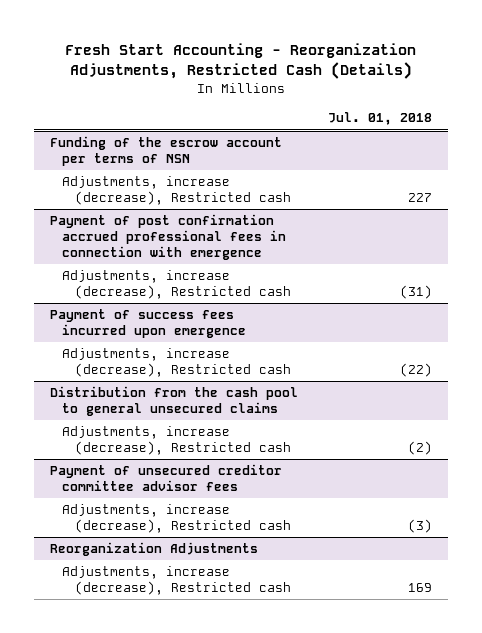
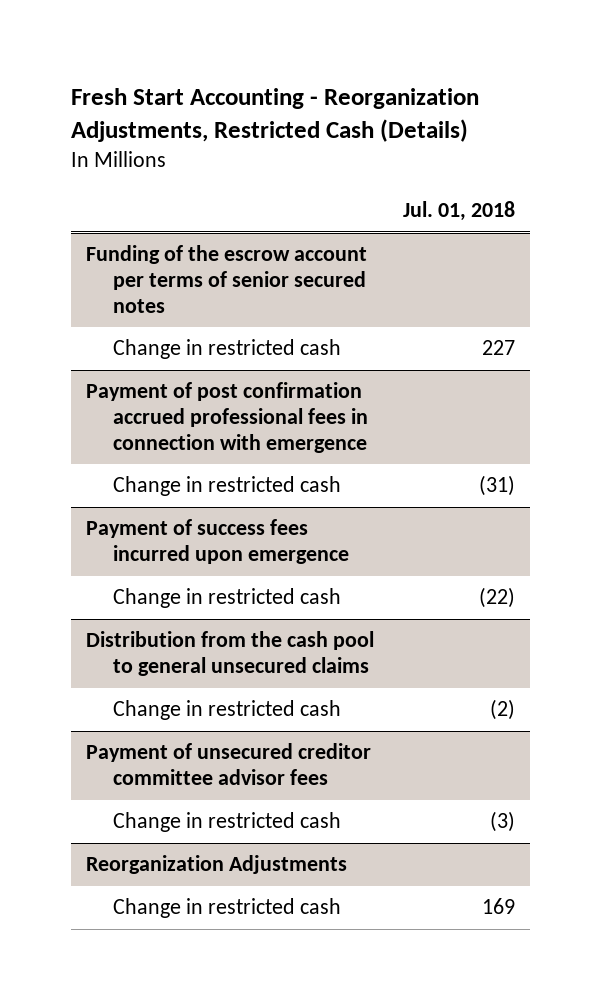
[49,136,282,167] Funding of the escrow account per terms of NSN -> [85,245,367,313] Funding of the escrow account per terms of senior secured notes
[62,176,291,206] Adjustments, increase (decrease), Restricted cash -> [113,339,342,360] Change in restricted cash
[62,270,291,300] Adjustments, increase (decrease), Restricted cash -> [113,476,342,497] Change in restricted cash
[62,348,291,378] Adjustments, increase (decrease), Restricted cash -> [113,588,342,609] Change in restricted cash
[62,426,291,456] Adjustments, increase (decrease), Restricted cash -> [113,700,342,721] Change in restricted cash
[62,504,291,534] Adjustments, increase (decrease), Restricted cash -> [113,812,342,833] Change in restricted cash
[62,566,291,596] Adjustments, increase (decrease), Restricted cash -> [113,898,342,919] Change in restricted cash

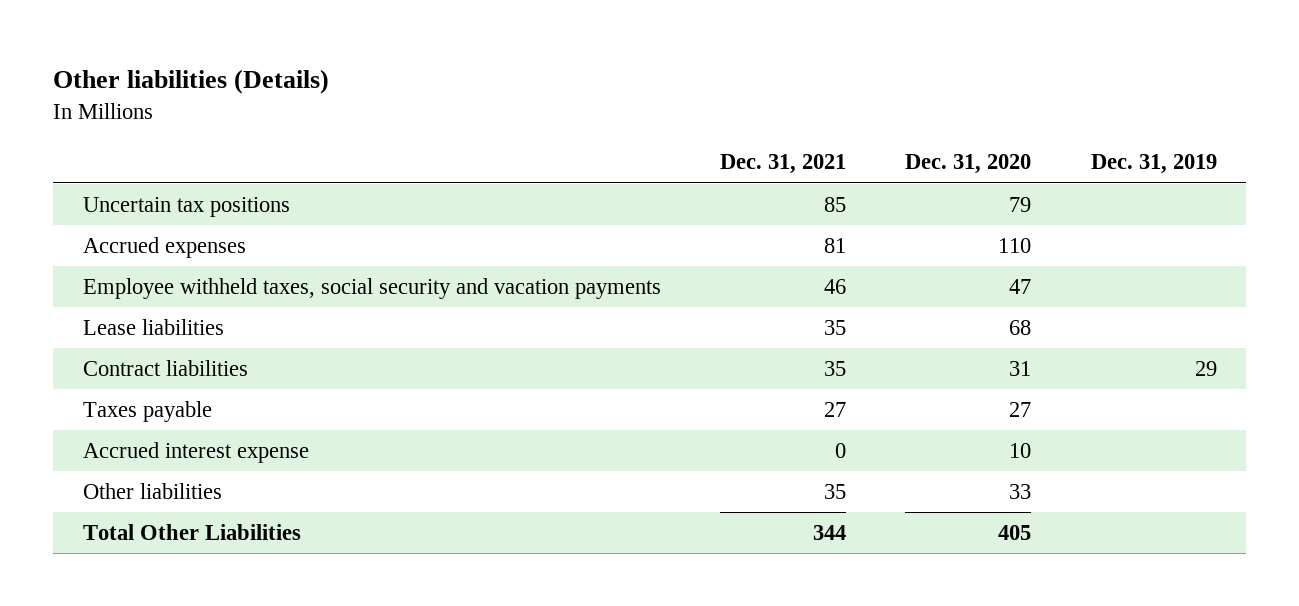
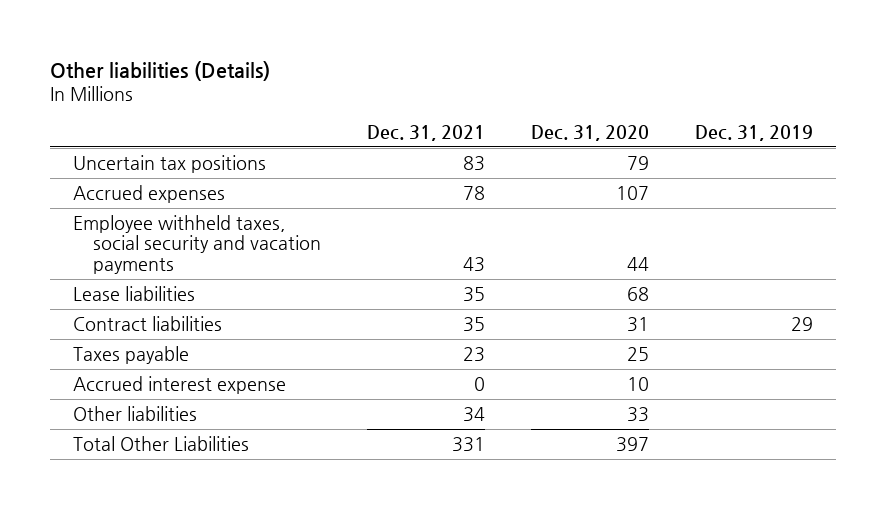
[824,197,847,213] 85 -> [462,155,485,171] 83
[824,238,847,254] 81 -> [462,185,485,200] 78
[998,238,1032,254] 110 -> [615,185,649,200] 107
[824,279,847,295] 46 -> [462,256,485,272] 43
[1009,279,1032,295] 47 -> [626,256,649,271] 44
[824,402,847,418] 27 -> [462,346,485,362] 23
[1009,402,1032,418] 27 -> [626,346,649,361] 25
[824,484,847,500] 35 -> [462,406,485,422] 34
[813,525,847,541] 344 -> [451,436,485,452] 331
[998,525,1032,541] 405 -> [615,436,649,452] 397

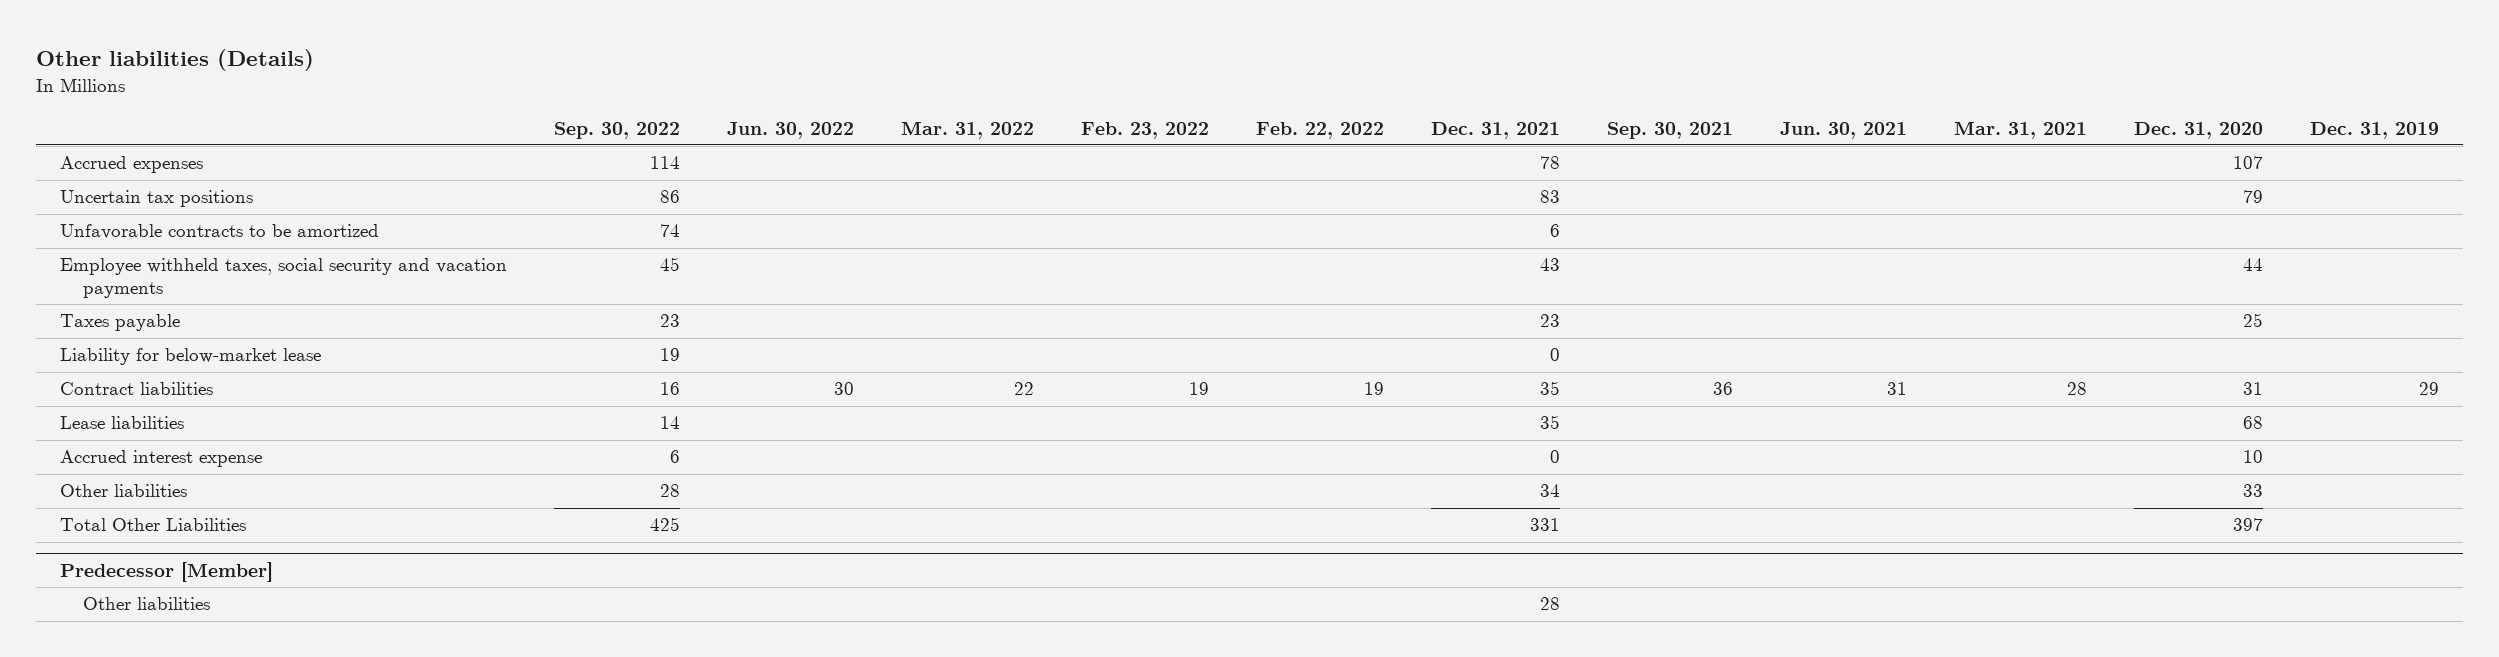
none -> [553,121,680,139] Sep. 30, 2022
none -> [726,121,854,139] Jun. 30, 2022
none -> [900,120,1034,139] Mar. 31, 2022
none -> [1080,121,1209,139] Feb. 23, 2022
none -> [1255,121,1384,139] Feb. 22, 2022
none -> [1606,121,1733,139] Sep. 30, 2021
none -> [1780,121,1908,139] Jun. 30, 2021
none -> [1954,120,2088,139] Mar. 31, 2021
[72,154,266,173] Uncertain tax positions -> [59,190,253,208] Uncertain tax positions
none -> [59,224,379,240] Unfavorable contracts to be amortized
none -> [59,348,321,366] Liability for below-market lease
[72,315,222,331] Contract liabilities -> [59,382,213,396] Contract liabilities
[72,285,195,301] Lease liabilities -> [59,416,184,430] Lease liabilities
none -> [59,561,273,582] Predecessor [Member]
none -> [83,597,211,611] Other liabilities

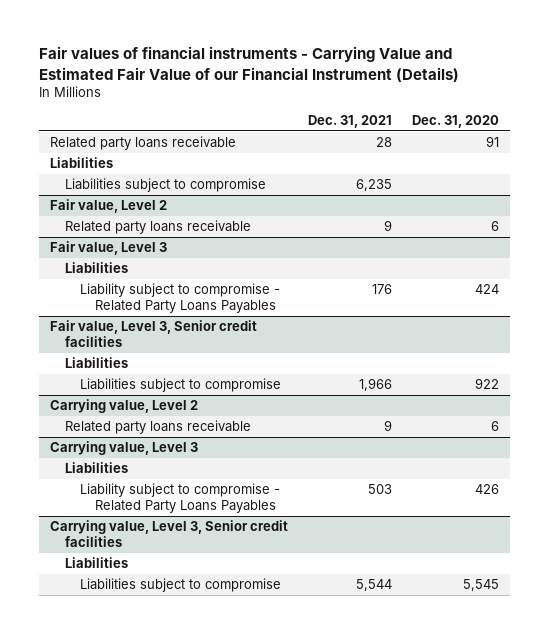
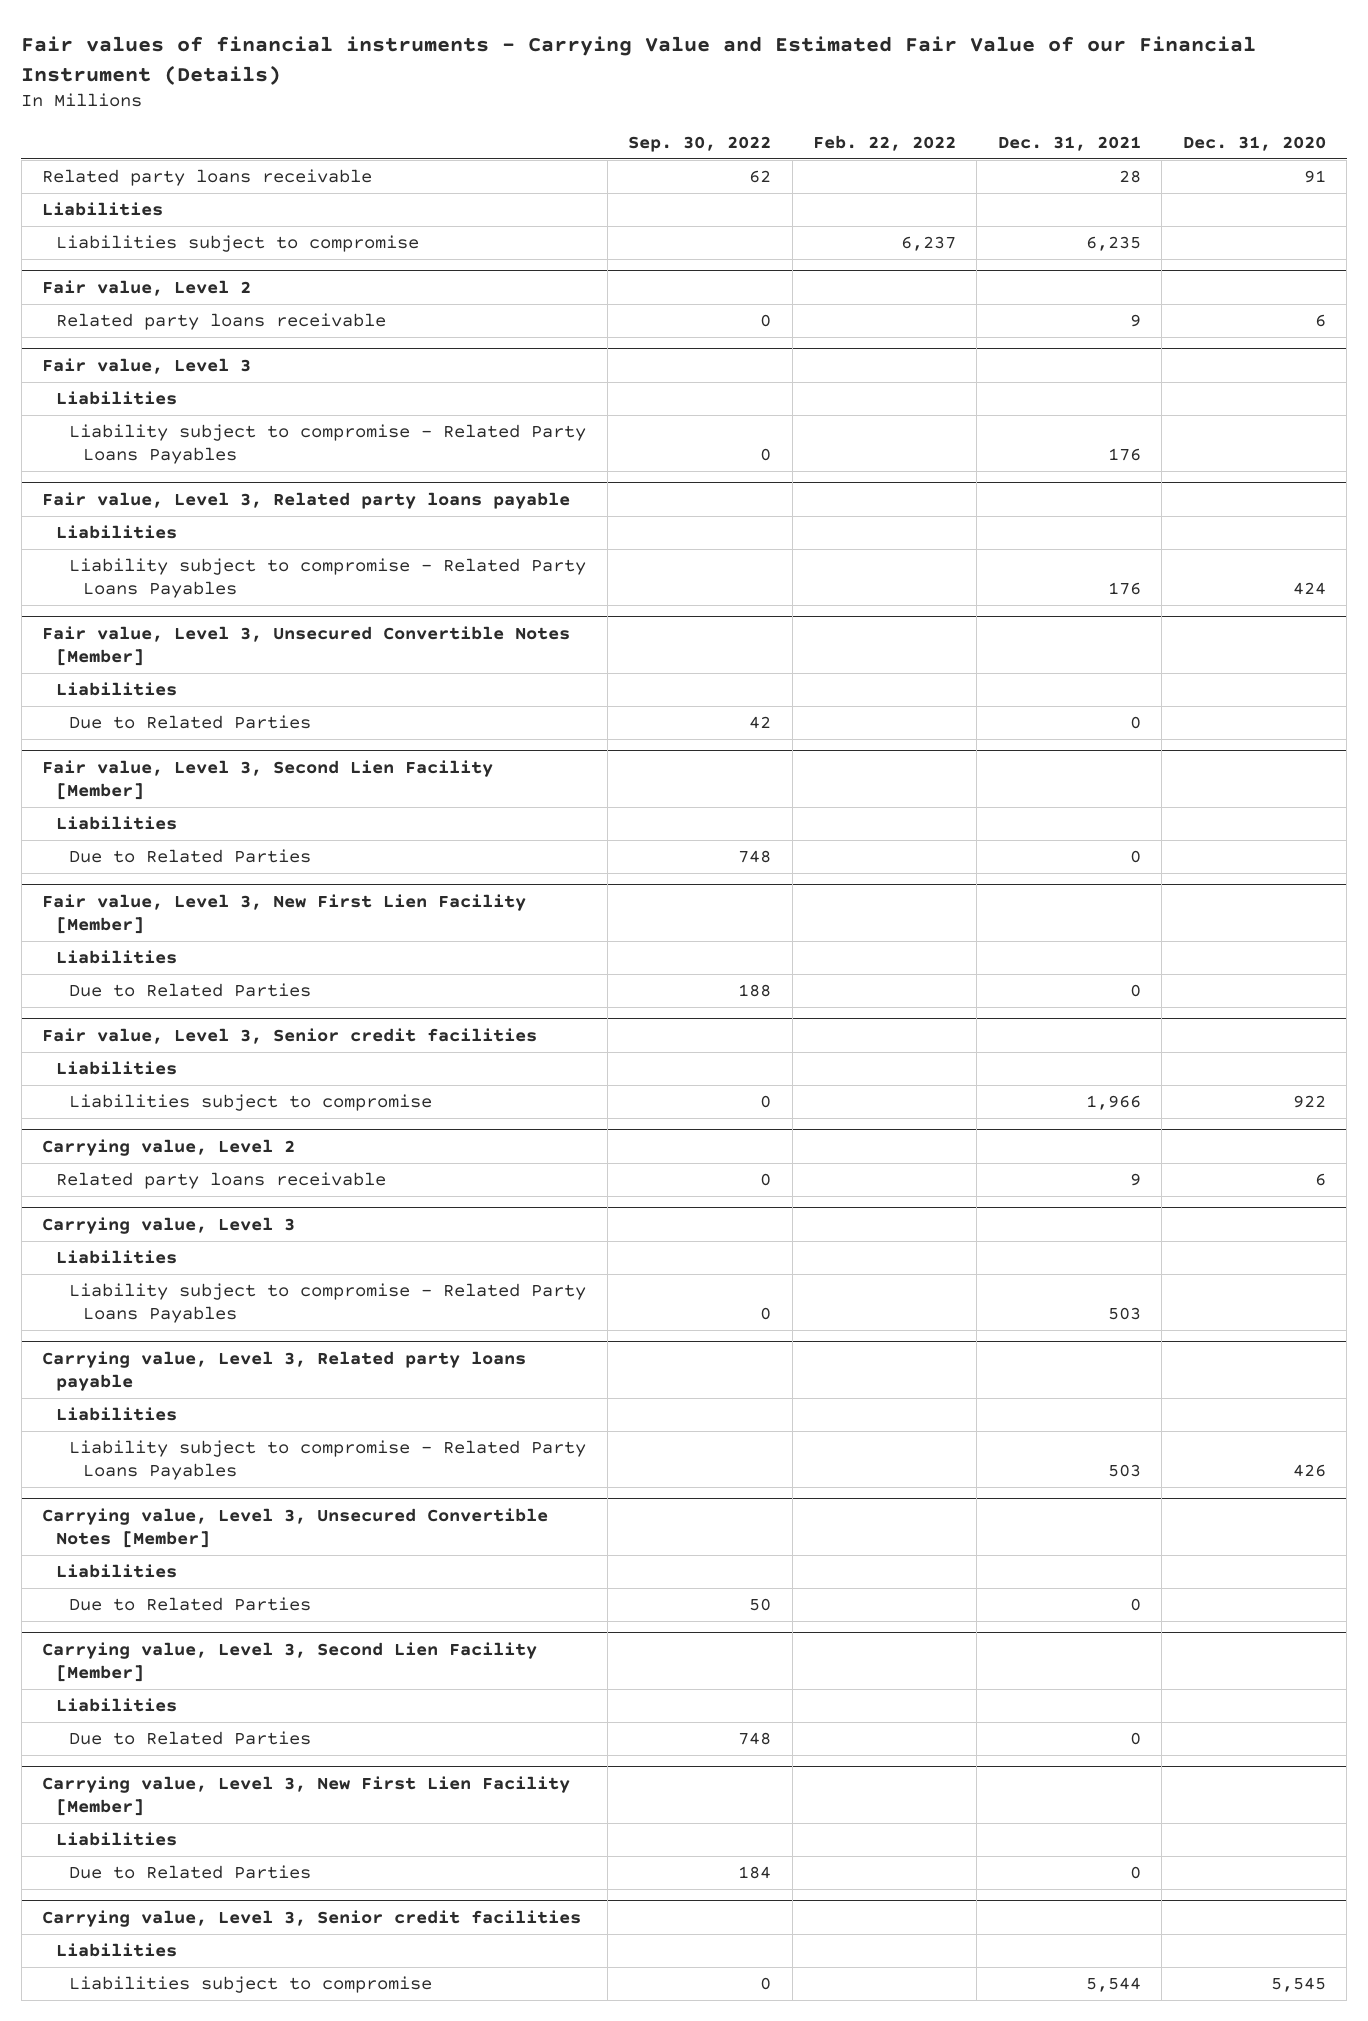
none -> [628,135,772,152] Sep. 30, 2022
none -> [813,134,957,151] Feb. 22, 2022
none -> [69,424,587,465] Liability subject to compromise - Related Party Loans Payables
none -> [42,491,571,509] Fair value, Level 3, Related party loans payable
none -> [55,525,177,540] Liabilities
none -> [42,625,571,666] Fair value, Level 3, Unsecured Convertible Notes [Member]
none -> [55,682,177,697] Liabilities
none -> [69,715,312,730] Due to Related Parties
none -> [42,759,494,800] Fair value, Level 3, Second Lien Facility [Member]
none -> [55,816,177,831] Liabilities
none -> [69,849,312,864] Due to Related Parties
none -> [42,893,527,934] Fair value, Level 3, New First Lien Facility [Member]
none -> [55,950,177,965] Liabilities
none -> [69,983,312,998] Due to Related Parties
none -> [69,1283,587,1324] Liability subject to compromise - Related Party Loans Payables
none -> [42,1350,527,1391] Carrying value, Level 3, Related party loans payable
none -> [55,1407,177,1422] Liabilities
none -> [42,1507,549,1548] Carrying value, Level 3, Unsecured Convertible Notes [Member]
none -> [55,1564,177,1579] Liabilities
none -> [69,1597,312,1612] Due to Related Parties
none -> [42,1641,538,1682] Carrying value, Level 3, Second Lien Facility [Member]
none -> [55,1698,177,1713] Liabilities
none -> [69,1731,312,1746] Due to Related Parties
none -> [42,1775,571,1816] Carrying value, Level 3, New First Lien Facility [Member]
none -> [55,1832,177,1847] Liabilities
none -> [69,1865,312,1880] Due to Related Parties

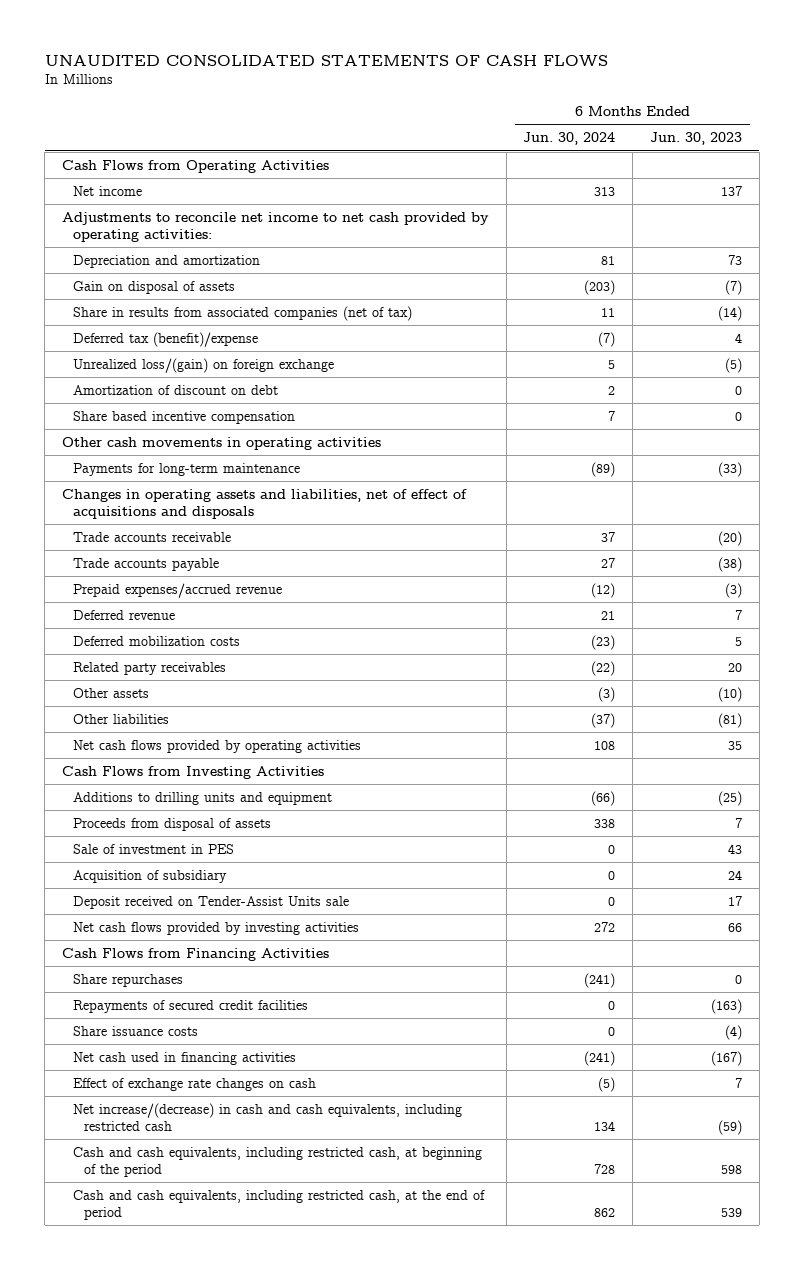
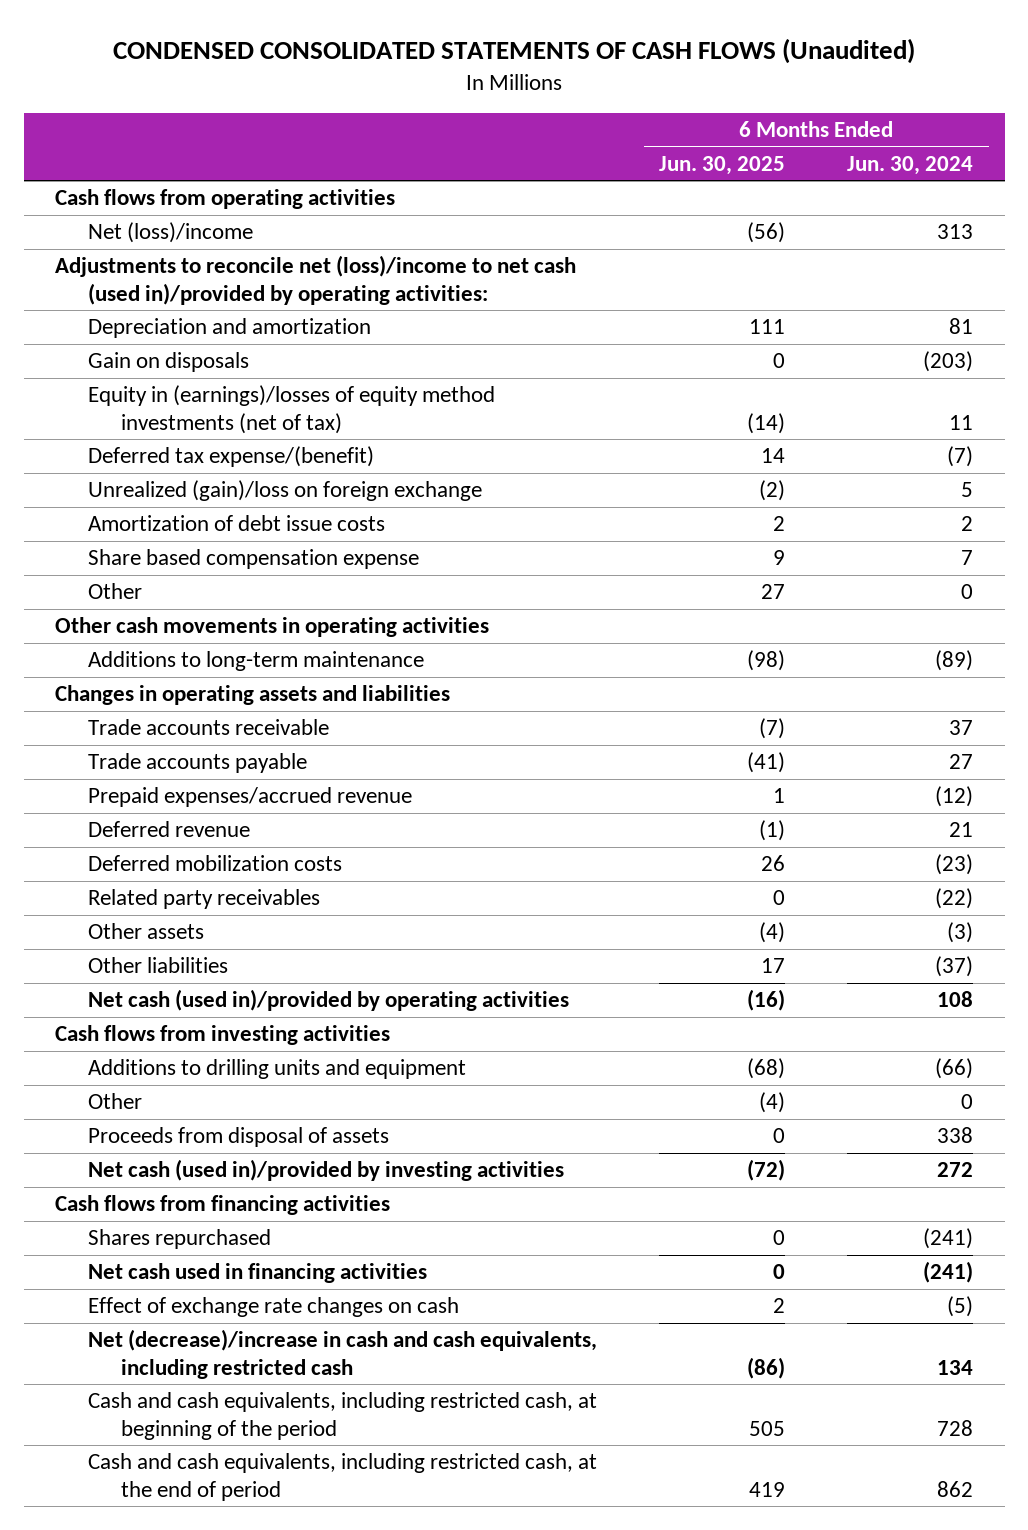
[44,54,608,66] UNAUDITED CONSOLIDATED STATEMENTS OF CASH FLOWS -> [113,38,916,65] CONDENSED CONSOLIDATED STATEMENTS OF CASH FLOWS (Unaudited)
[649,132,742,146] Jun. 30, 2023 -> none
none -> [659,155,786,175] Jun. 30, 2025
[62,159,330,173] Cash Flows from Operating Activities -> [54,189,395,210] Cash flows from operating activities
[73,185,143,196] Net income -> [87,222,253,244] Net (loss)/income
[62,211,490,242] Adjustments to reconcile net income to net cash provided by operating activities: -> [54,255,576,305] Adjustments to reconcile net (loss)/income to net cash (used in)/provided by operating activities:
[73,384,279,395] Amortization of discount on debt -> none
[73,280,236,294] Gain on disposal of assets -> [87,352,249,373] Gain on disposals
[73,305,413,321] Share in results from associated companies (net of tax) -> [87,385,495,434] Equity in (earnings)/losses of equity method investments (net of tax)
[73,331,259,347] Deferred tax (benefit)/expense -> [87,446,374,468] Deferred tax expense/(benefit)
[73,357,335,373] Unrealized loss/(gain) on foreign exchange -> [87,480,482,502] Unrealized (gain)/loss on foreign exchange
none -> [87,515,385,532] Amortization of debt issue costs
[73,410,296,424] Share based incentive compensation -> [87,549,419,570] Share based compensation expense
none -> [87,583,142,600] Other
[73,462,301,476] Payments for long-term maintenance -> [87,651,424,672] Additions to long-term maintenance
[62,488,468,519] Changes in operating assets and liabilities, net of effect of acquisitions and disposals -> [54,685,450,706] Changes in operating assets and liabilities
[73,739,362,753] Net cash flows provided by operating activities -> [87,989,569,1012] Net cash (used in)/provided by operating activities
[62,765,325,779] Cash Flows from Investing Activities -> [54,1025,390,1046] Cash flows from investing activities
none -> [87,1093,142,1110] Other
[73,843,235,854] Sale of investment in PES -> none
[73,869,228,883] Acquisition of subsidiary -> none
[73,895,350,909] Deposit received on Tender-Assist Units sale -> none
[73,999,309,1013] Repayments of secured credit facilities -> none
[73,1025,199,1036] Share issuance costs -> none
[73,921,360,935] Net cash flows provided by investing activities -> [87,1159,564,1182] Net cash (used in)/provided by investing activities
[62,947,330,961] Cash Flows from Financing Activities -> [54,1195,390,1216] Cash flows from financing activities
[73,973,184,987] Share repurchases -> [87,1229,271,1250] Shares repurchased
[73,1102,463,1131] Net increase/(decrease) in cash and cash equivalents, including restricted cash -> [87,1329,597,1379] Net (decrease)/increase in cash and cash equivalents, including restricted cash

